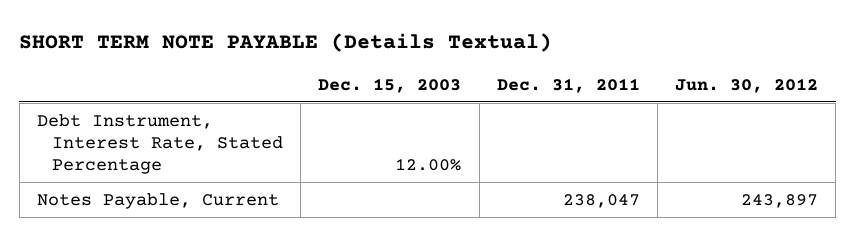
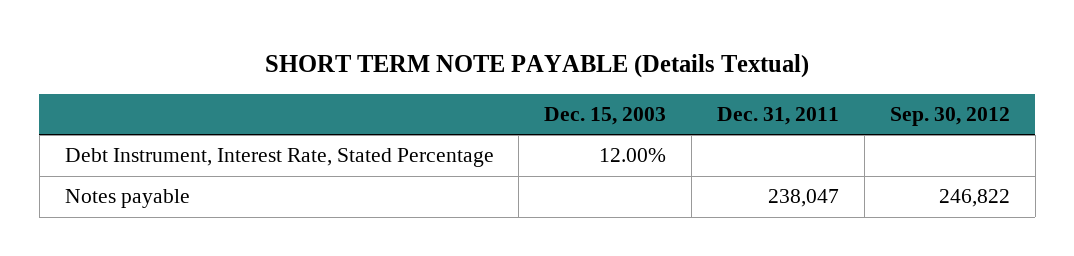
[675,77,819,93] Jun. 30, 2012 -> none
none -> [889,106,1010,126] Sep. 30, 2012
[36,192,279,209] Notes Payable, Current -> [64,189,190,209] Notes payable

